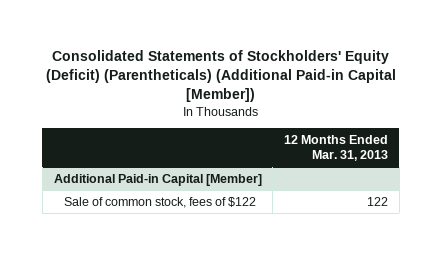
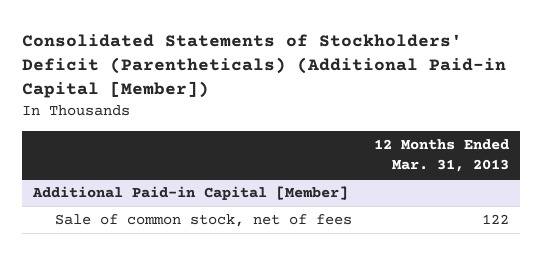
[45,50,396,103] Consolidated Statements of Stockholders' Equity (Deficit) (Parentheticals) (Additional Paid-in Capital [Member]) -> [21,34,506,99] Consolidated Statements of Stockholders' Deficit (Parentheticals) (Additional Paid-in Capital [Member])
[63,196,256,208] Sale of common stock, fees of $122 -> [54,214,352,228] Sale of common stock, net of fees

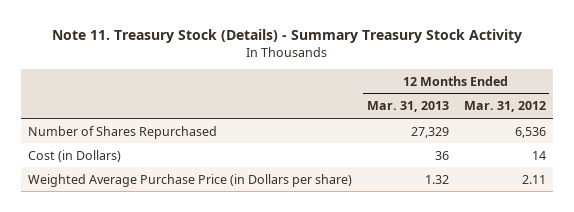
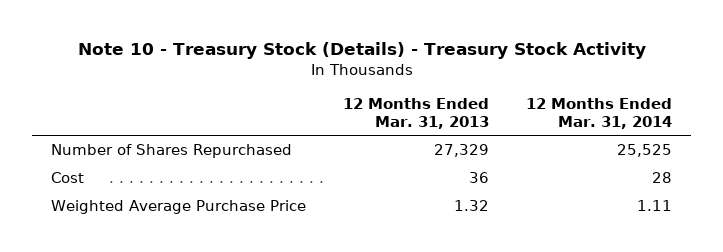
[52,29,523,44] Note 11. Treasury Stock (Details) - Summary Treasury Stock Activity -> [77,42,646,60] Note 10 - Treasury Stock (Details) - Treasury Stock Activity
[463,101,546,113] Mar. 31, 2012 -> none
none -> [526,98,673,129] 12 Months Ended Mar. 31, 2014
[28,149,122,162] Cost (in Dollars) -> none
none -> [50,172,84,184] Cost
[28,173,353,187] Weighted Average Purchase Price (in Dollars per share) -> [50,200,306,215] Weighted Average Purchase Price

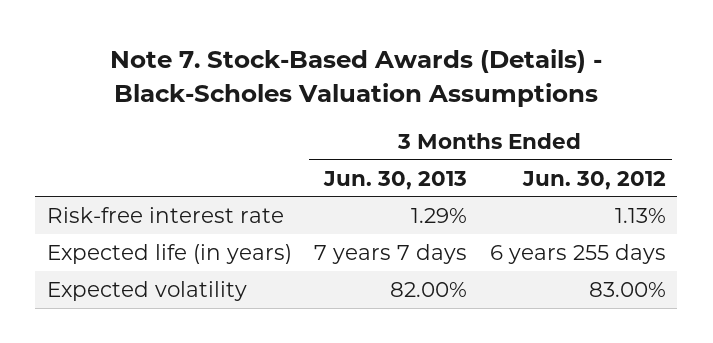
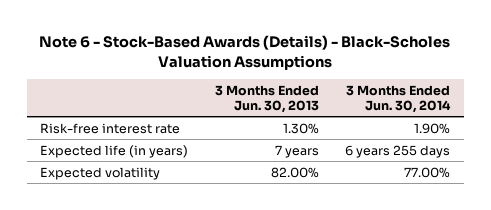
[110,49,603,107] Note 7. Stock-Based Awards (Details) - Black-Scholes Valuation Assumptions -> [39,34,451,70] Note 6 - Stock-Based Awards (Details) - Black-Scholes Valuation Assumptions
[522,170,667,190] Jun. 30, 2012 -> none
none -> [346,85,452,113] 3 Months Ended Jun. 30, 2014
[411,207,468,223] 1.29% -> [282,122,319,134] 1.30%
[314,243,468,264] 7 years 7 days -> [274,144,319,158] 7 years

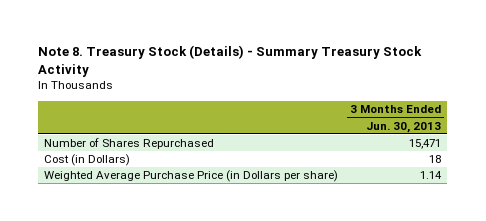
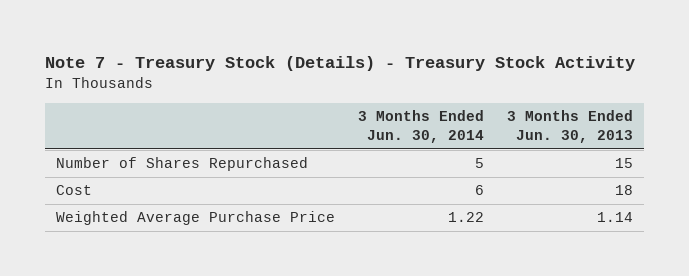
[38,45,423,77] Note 8. Treasury Stock (Details) - Summary Treasury Stock Activity -> [45,56,636,72] Note 7 - Treasury Stock (Details) - Treasury Stock Activity
none -> [358,110,485,144] 3 Months Ended Jun. 30, 2014
[44,154,131,167] Cost (in Dollars) -> none
[409,139,442,150] 15,471 -> [614,158,633,169] 15
none -> [56,185,93,196] Cost
[44,170,339,183] Weighted Average Purchase Price (in Dollars per share) -> [56,211,336,226] Weighted Average Purchase Price

